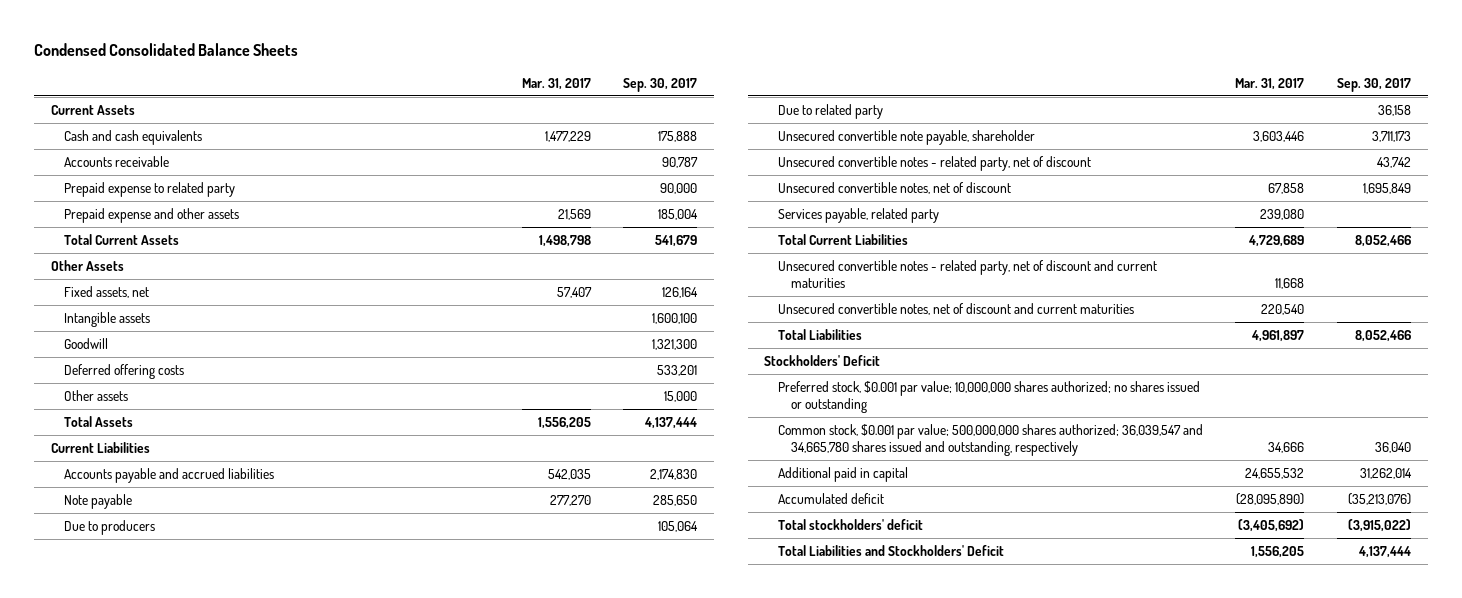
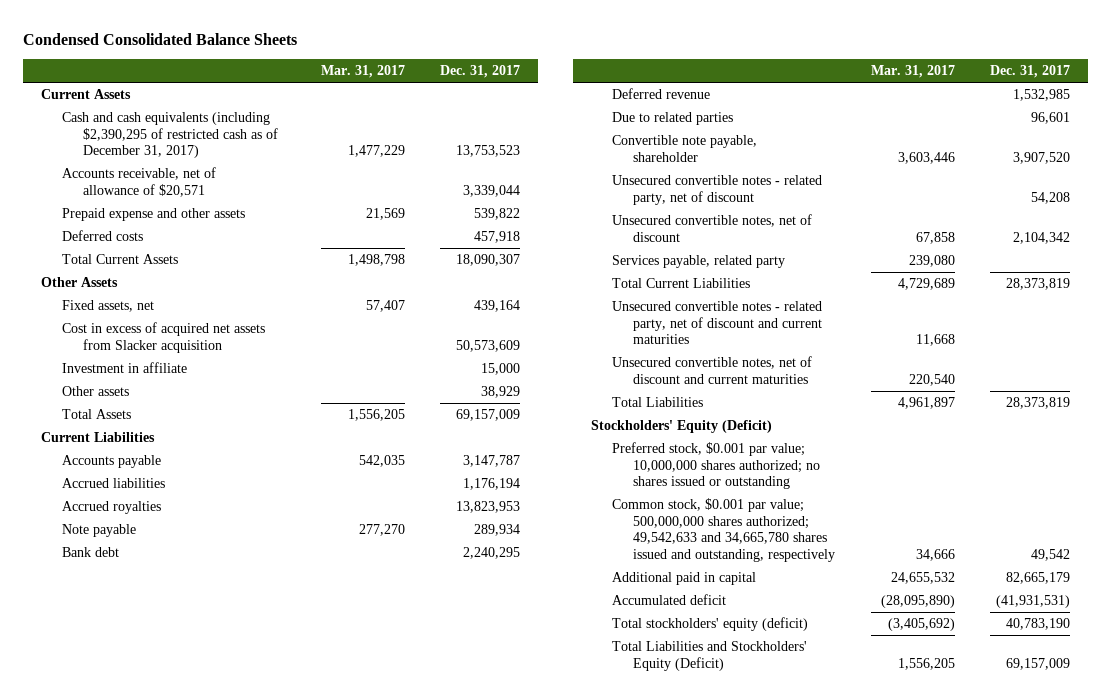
[623,77,698,92] Sep. 30, 2017 -> none
none -> [440,65,521,79] Dec. 31, 2017
[63,182,235,198] Prepaid expense to related party -> none
[63,130,202,146] Cash and cash equivalents -> [62,112,279,159] Cash and cash equivalents (including $2,390,295 of restricted cash as of December 31, 2017)
[63,156,169,168] Accounts receivable -> [62,167,217,197] Accounts receivable, net of allowance of $20,571
none -> [62,230,144,242] Deferred costs
[63,312,150,328] Intangible assets -> none
[63,338,108,350] Goodwill -> none
[63,364,184,380] Deferred offering costs -> none
none -> [62,322,266,353] Cost in excess of acquired net assets from Slacker acquisition
none -> [62,362,188,374] Investment in affiliate
[63,468,274,484] Accounts payable and accrued liabilities -> [62,455,162,469] Accounts payable
none -> [62,478,166,489] Accrued liabilities
none -> [62,501,162,515] Accrued royalties
[63,520,155,536] Due to producers -> none
none -> [62,547,120,558] Bank debt
none -> [612,88,711,100] Deferred revenue
[777,104,883,120] Due to related party -> [612,112,734,126] Due to related parties
[777,130,1035,146] Unsecured convertible note payable, shareholder -> [612,135,758,162] Convertible note payable, shareholder
[764,355,881,367] Stockholders' Deficit -> [590,420,772,434] Stockholders' Equity (Deficit)
[777,424,1203,456] Common stock, $0.001 par value; 500,000,000 shares authorized; 36,039,547 and 34,665,780 shares issued and outstanding, respectively -> [612,498,836,562] Common stock, $0.001 par value; 500,000,000 shares authorized; 49,542,633 and 34,665,780 shares issued and outstanding, respectively
[777,519,923,531] Total stockholders' deficit -> [612,617,809,632] Total stockholders' equity (deficit)
[777,545,1004,557] Total Liabilities and Stockholders' Deficit -> [612,641,808,671] Total Liabilities and Stockholders' Equity (Deficit)

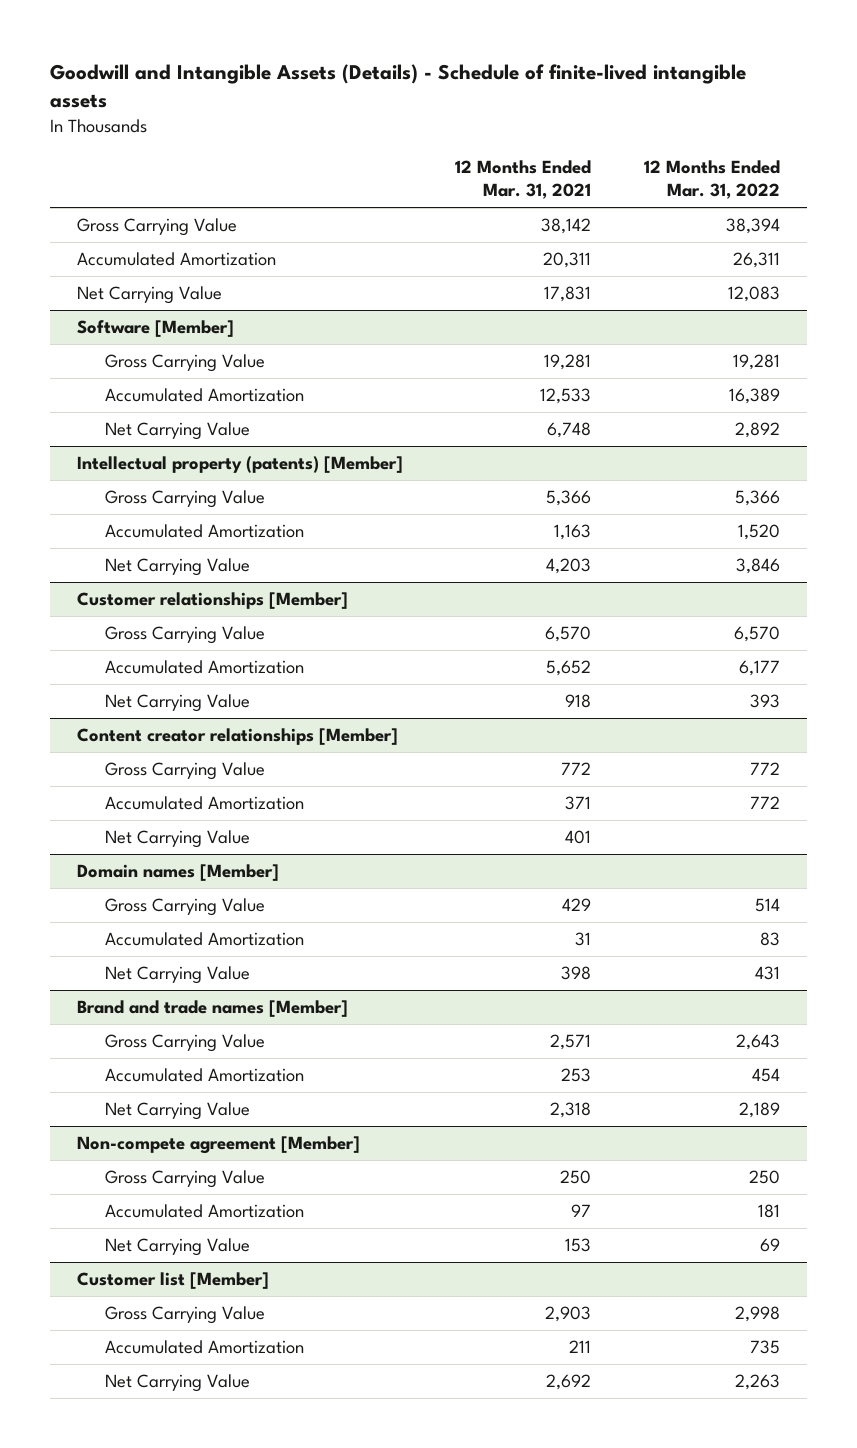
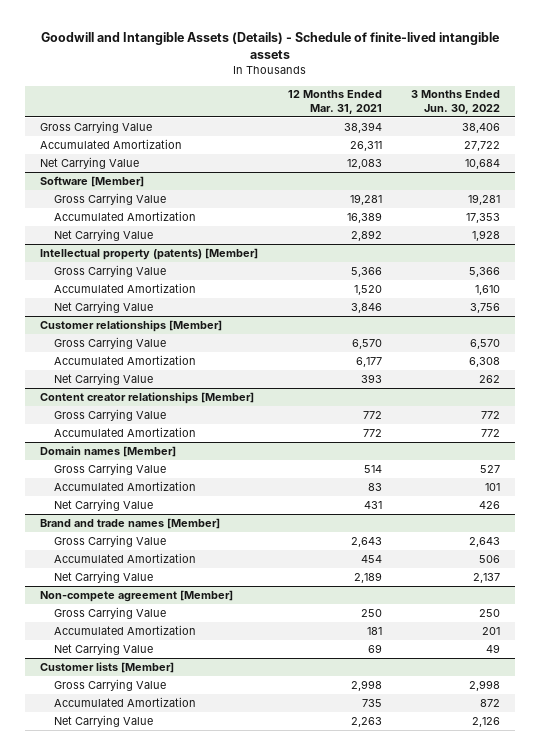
[644,160,781,199] 12 Months Ended Mar. 31, 2022 -> none
none -> [411,90,501,115] 3 Months Ended Jun. 30, 2022
[541,218,592,235] 38,142 -> [343,121,382,133] 38,394
[543,252,592,269] 20,311 -> [349,140,382,151] 26,311
[544,286,592,303] 17,831 -> [346,158,382,169] 12,083
[540,388,592,405] 12,533 -> [346,211,382,223] 16,389
[547,422,592,439] 6,748 -> [350,229,382,241] 2,892
[554,524,592,541] 1,163 -> [353,284,382,295] 1,520
[546,558,592,575] 4,203 -> [350,302,382,313] 3,846
[546,660,592,677] 5,652 -> [355,356,382,367] 6,177
[565,694,592,709] 918 -> [360,373,382,383] 393
[105,830,251,849] Net Carrying Value -> none
[565,796,592,811] 371 -> [362,428,382,437] 772
[562,898,592,912] 429 -> [363,464,382,473] 514
[575,932,592,947] 31 -> [367,482,382,491] 83
[561,966,592,981] 398 -> [363,500,382,509] 431
[550,1034,592,1051] 2,571 -> [350,536,382,547] 2,643
[561,1068,592,1083] 253 -> [360,554,382,563] 454
[550,1102,592,1119] 2,318 -> [353,571,382,583] 2,189
[571,1204,592,1218] 97 -> [366,626,382,635] 181
[565,1238,592,1253] 153 -> [367,643,382,653] 69
[76,1272,269,1290] Customer list [Member] -> [39,661,174,673] Customer lists [Member]
[545,1306,592,1323] 2,903 -> [350,679,382,691] 2,998
[569,1340,592,1354] 211 -> [361,698,382,707] 735
[546,1374,592,1391] 2,692 -> [350,716,382,727] 2,263

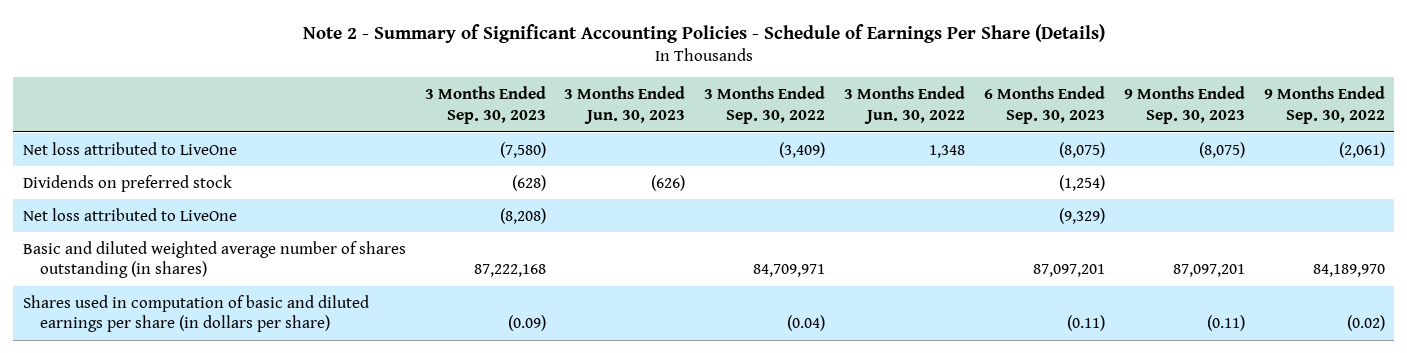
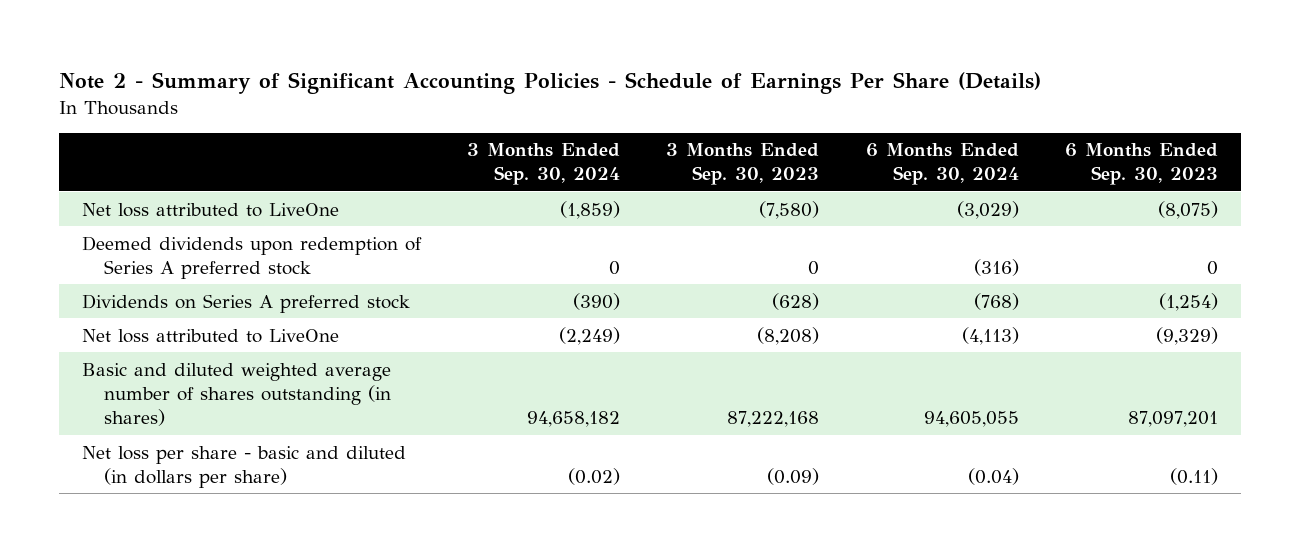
[564,86,686,124] 3 Months Ended Jun. 30, 2023 -> none
[704,86,826,124] 3 Months Ended Sep. 30, 2022 -> none
[844,86,966,124] 3 Months Ended Jun. 30, 2022 -> none
[1123,86,1245,124] 9 Months Ended Sep. 30, 2023 -> none
[1263,86,1385,124] 9 Months Ended Sep. 30, 2022 -> none
none -> [467,143,621,186] 3 Months Ended Sep. 30, 2024
none -> [865,143,1019,186] 6 Months Ended Sep. 30, 2024
none -> [82,235,423,279] Deemed dividends upon redemption of Series A preferred stock
[22,174,232,192] Dividends on preferred stock -> [82,293,411,313] Dividends on Series A preferred stock
[22,294,369,333] Shares used in computation of basic and diluted earnings per share (in dollars per share) -> [82,445,407,488] Net loss per share - basic and diluted (in dollars per share)

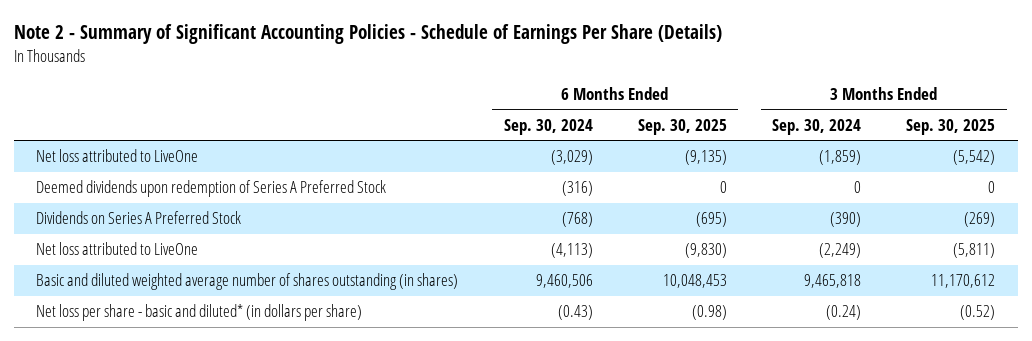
[666,143,820,186] 3 Months Ended Sep. 30, 2023 -> none
[1064,143,1218,186] 6 Months Ended Sep. 30, 2023 -> none
none -> [637,118,727,135] Sep. 30, 2025
none -> [906,118,996,135] Sep. 30, 2025
[82,235,423,279] Deemed dividends upon redemption of Series A preferred stock -> [36,180,387,198] Deemed dividends upon redemption of Series A Preferred Stock
[82,293,411,313] Dividends on Series A preferred stock -> [36,211,242,225] Dividends on Series A Preferred Stock
[527,410,621,427] 94,658,182 -> [804,274,862,289] 9,465,818
[923,410,1019,427] 94,605,055 -> [535,274,593,289] 9,460,506
[82,445,407,488] Net loss per share - basic and diluted (in dollars per share) -> [36,304,363,322] Net loss per share - basic and diluted* (in dollars per share)
[568,467,621,485] (0.02) -> [826,305,862,321] (0.24)
[967,467,1019,485] (0.04) -> [557,305,593,321] (0.43)

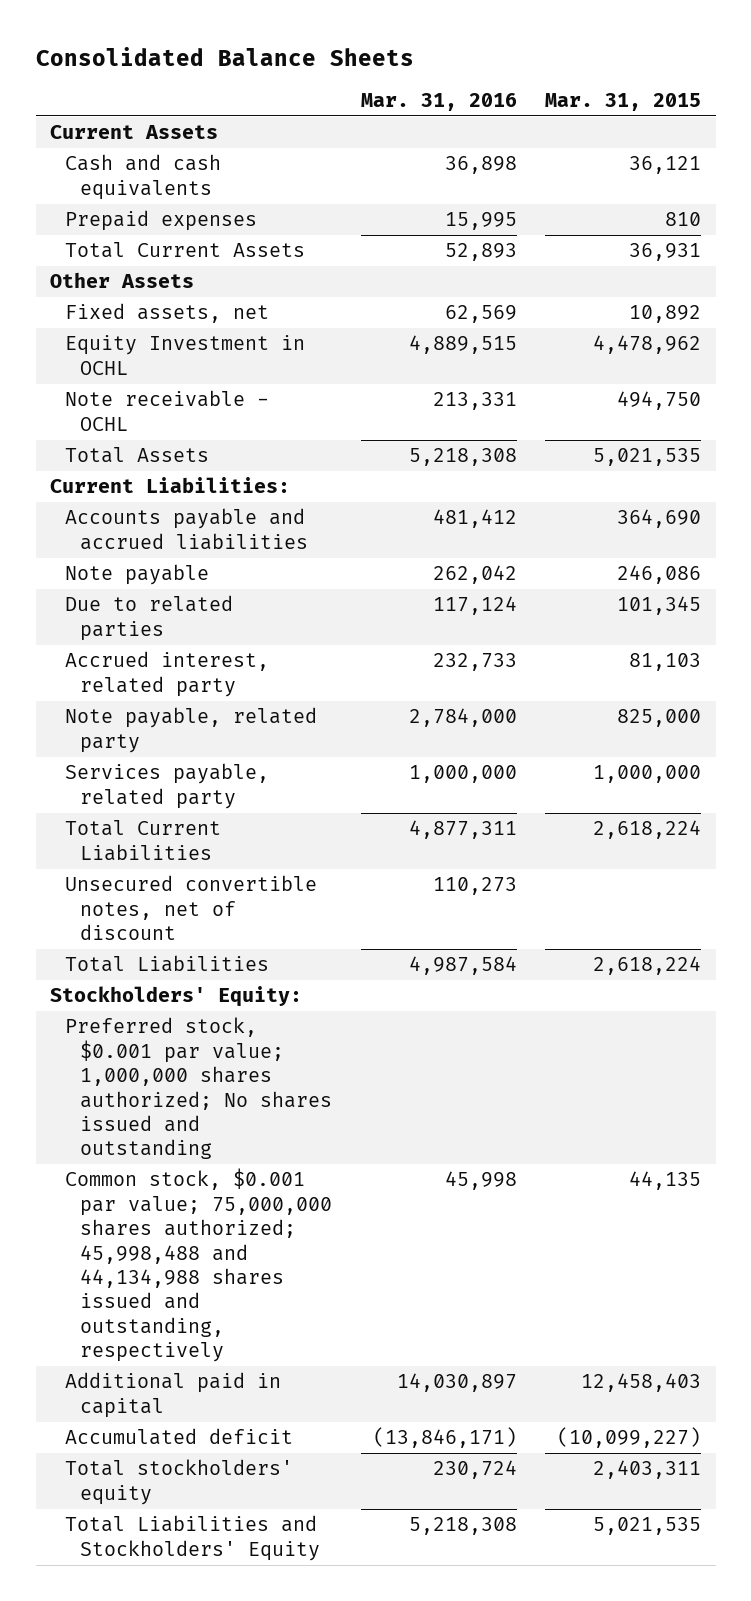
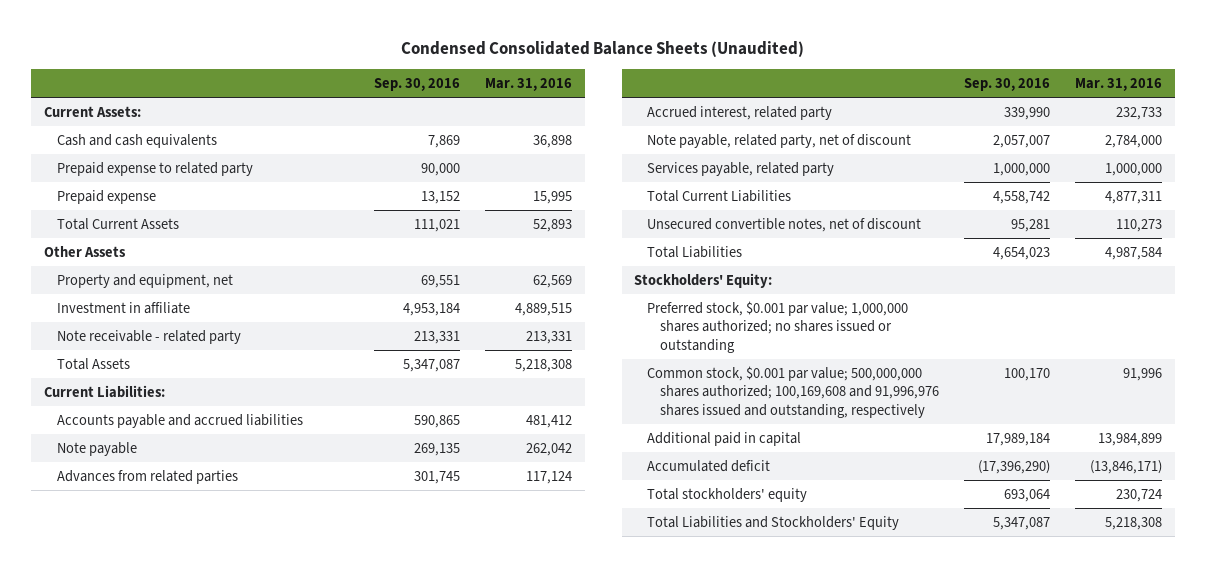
[35,46,414,66] Consolidated Balance Sheets -> [401,41,805,58] Condensed Consolidated Balance Sheets (Unaudited)
[545,93,702,112] Mar. 31, 2015 -> none
none -> [373,77,460,91] Sep. 30, 2016
[49,125,218,140] Current Assets -> [44,105,142,117] Current Assets:
none -> [56,161,253,176] Prepaid expense to related party
[65,210,258,232] Prepaid expenses -> [56,189,156,204] Prepaid expense
[65,303,270,324] Fixed assets, net -> [56,273,233,288] Property and equipment, net
[65,335,306,375] Equity Investment in OCHL -> [56,301,190,314] Investment in affiliate
[65,390,270,431] Note receivable - OCHL -> [56,329,241,344] Note receivable - related party
[65,595,234,641] Due to related parties -> [56,469,238,484] Advances from related parties
[65,707,318,753] Note payable, related party -> [646,133,911,148] Note payable, related party, net of discount
[65,1017,333,1160] Preferred stock, $0.001 par value; 1,000,000 shares authorized; No shares issued and outstanding -> [646,300,908,353] Preferred stock, $0.001 par value; 1,000,000 shares authorized; no shares issued or outstanding
[65,1168,333,1363] Common stock, $0.001 par value; 75,000,000 shares authorized; 45,998,488 and 44,134,988 shares issued and outstanding, respectively -> [646,365,939,418] Common stock, $0.001 par value; 500,000,000 shares authorized; 100,169,608 and 91,996,976 shares issued and outstanding, respectively
[444,1171,517,1191] 45,998 -> [1123,367,1163,381] 91,996
[396,1373,517,1393] 14,030,897 -> [1098,432,1163,446] 13,984,899

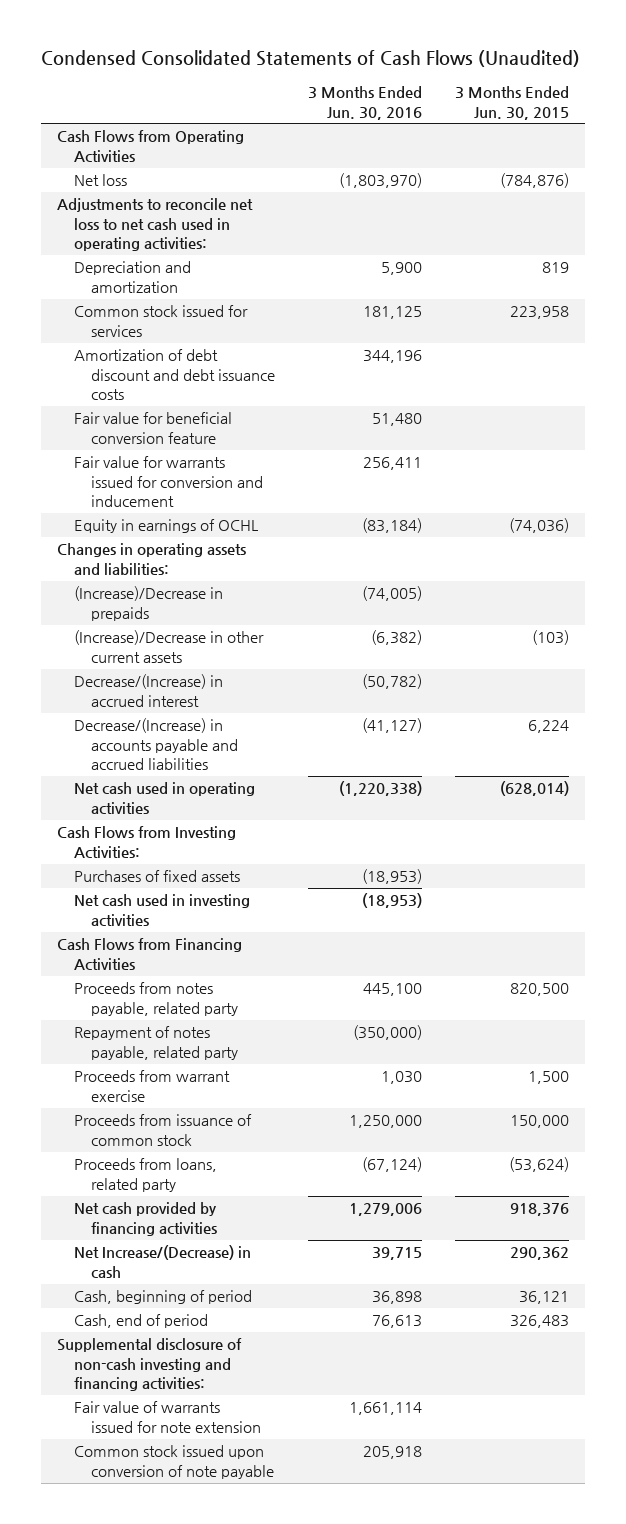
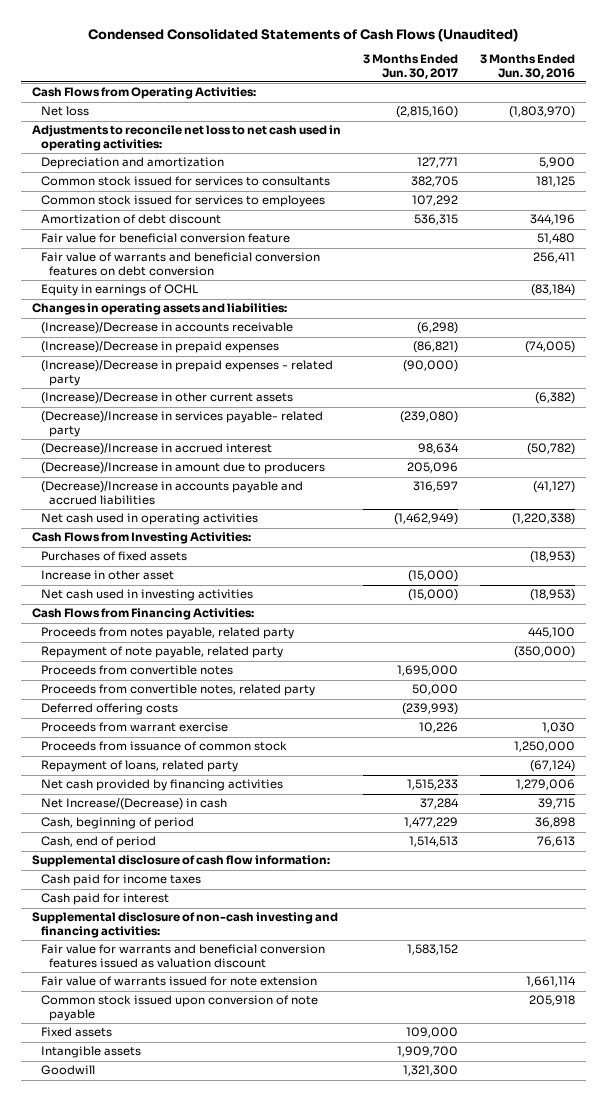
[454,85,569,120] 3 Months Ended Jun. 30, 2015 -> none
none -> [362,54,458,79] 3 Months Ended Jun. 30, 2017
[57,130,245,162] Cash Flows from Operating Activities -> [32,87,257,100] Cash Flows from Operating Activities:
[74,305,249,337] Common stock issued for services -> [40,176,330,187] Common stock issued for services to consultants
none -> [40,195,325,208] Common stock issued for services to employees
[74,349,275,401] Amortization of debt discount and debt issuance costs -> [40,214,221,225] Amortization of debt discount
[74,456,263,508] Fair value for warrants issued for conversion and inducement -> [40,252,320,276] Fair value of warrants and beneficial conversion features on debt conversion
none -> [40,322,293,335] (Increase)/Decrease in accounts receivable
[74,586,224,621] (Increase)/Decrease in prepaids -> [40,341,279,354] (Increase)/Decrease in prepaid expenses
none -> [40,360,333,386] (Increase)/Decrease in prepaid expenses - related party
none -> [40,411,323,437] (Decrease)/Increase in services payable- related party
[74,674,224,707] Decrease/(Increase) in accrued interest -> [40,443,272,456] (Decrease)/Increase in accrued interest
none -> [40,462,325,475] (Decrease)/Increase in amount due to producers
[74,718,238,771] Decrease/(Increase) in accounts payable and accrued liabilities -> [40,481,303,505] (Decrease)/Increase in accounts payable and accrued liabilities
none -> [40,570,174,581] Increase in other asset
[57,938,243,970] Cash Flows from Financing Activities -> [32,608,255,621] Cash Flows from Financing Activities:
[74,1026,238,1060] Repayment of notes payable, related party -> [40,646,283,659] Repayment of note payable, related party
none -> [40,665,233,676] Proceeds from convertible notes
none -> [40,684,315,697] Proceeds from convertible notes, related party
none -> [40,703,178,716] Deferred offering costs
[74,1158,218,1192] Proceeds from loans, related party -> [40,760,238,773] Repayment of loans, related party
none -> [32,855,331,868] Supplemental disclosure of cash flow information:
none -> [40,874,201,887] Cash paid for income taxes
none -> [40,893,169,906] Cash paid for interest
none -> [40,944,325,968] Fair value for warrants and beneficial conversion features issued as valuation discount
none -> [40,1027,112,1038] Fixed assets
none -> [40,1046,141,1059] Intangible assets
none -> [40,1065,95,1076] Goodwill

